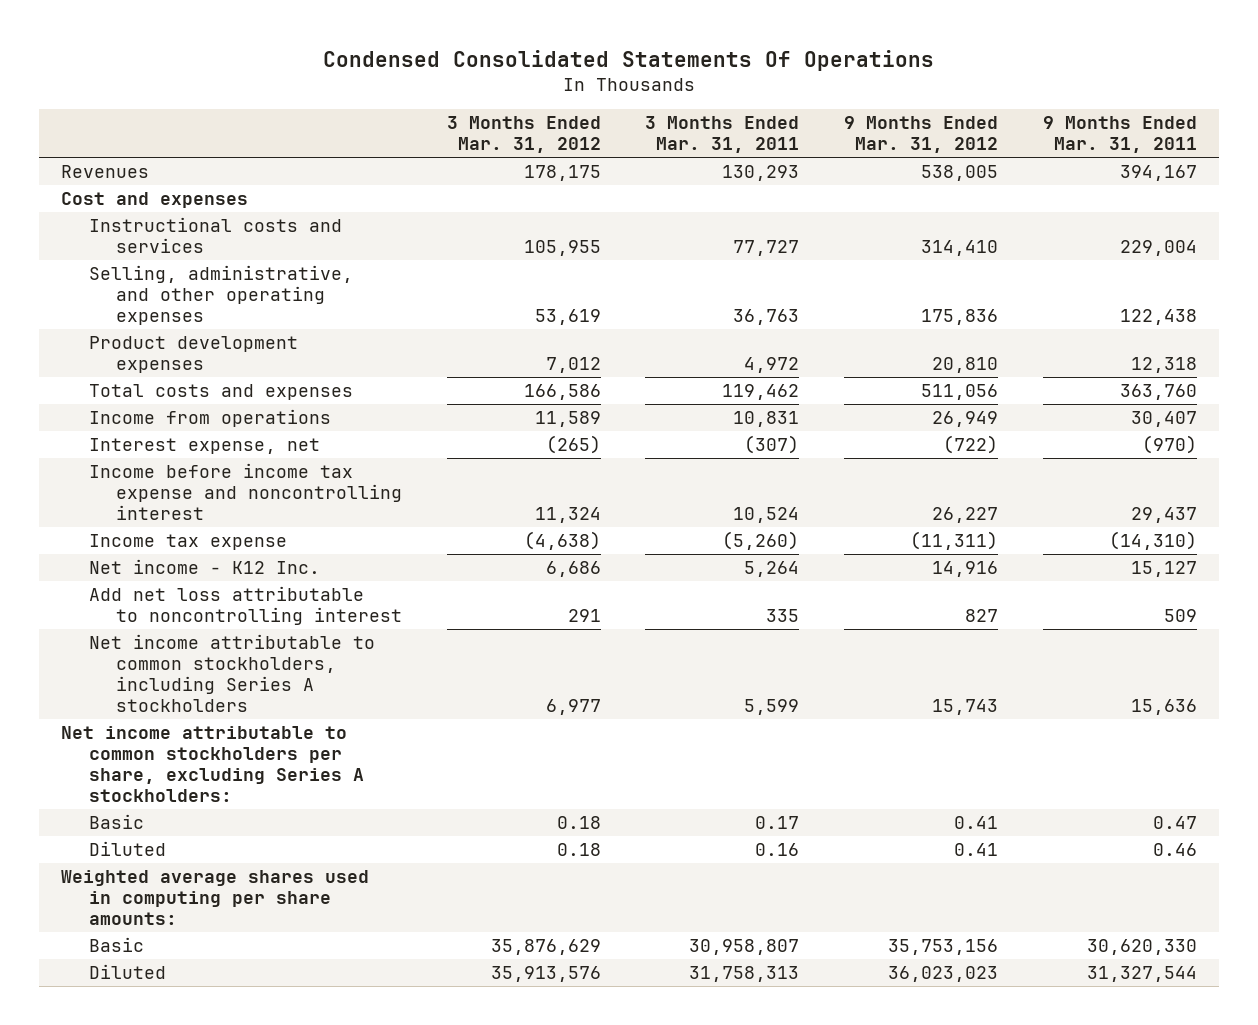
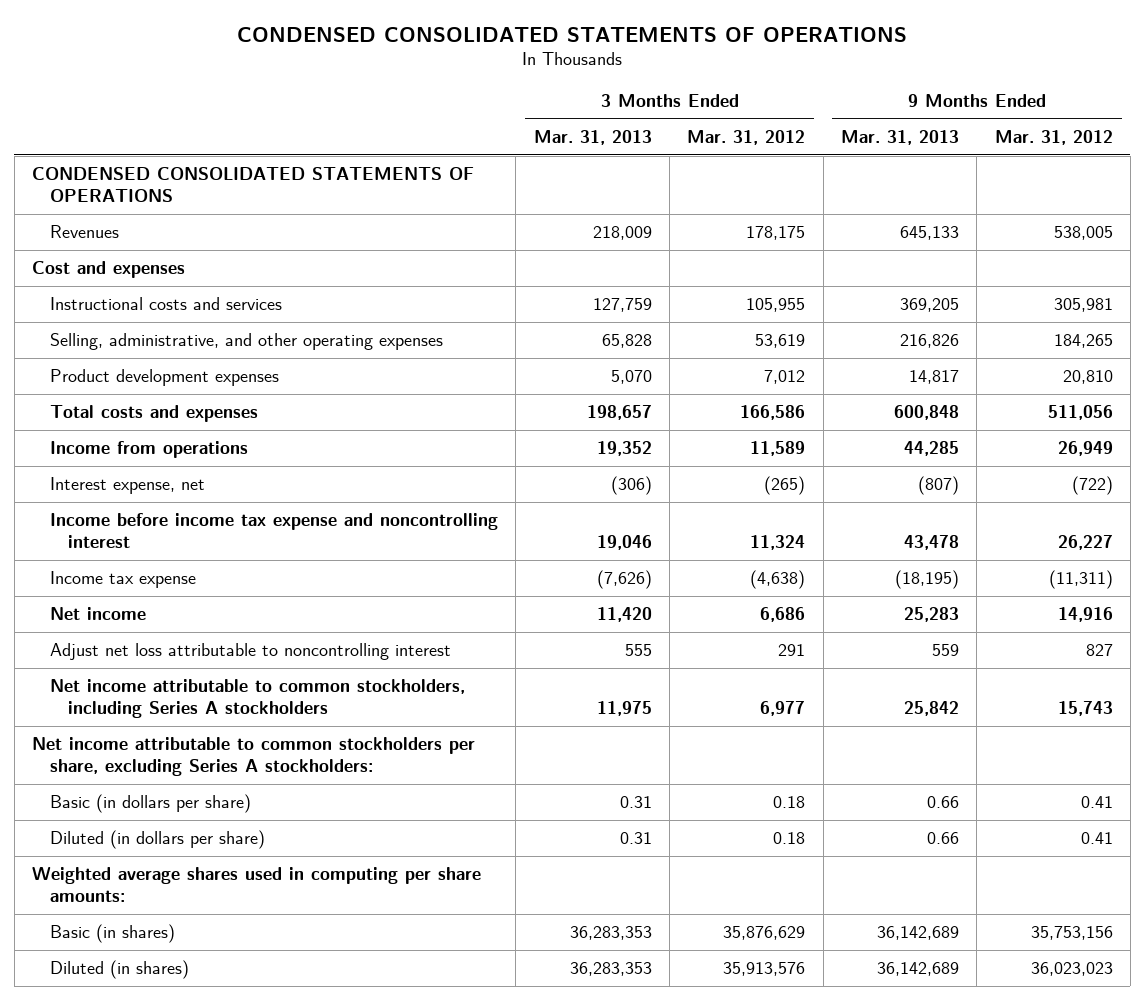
[323,49,935,71] Condensed Consolidated Statements Of Operations -> [237,26,908,42] CONDENSED CONSOLIDATED STATEMENTS OF OPERATIONS
[645,116,800,154] 3 Months Ended Mar. 31, 2011 -> none
[1042,116,1197,154] 9 Months Ended Mar. 31, 2011 -> none
none -> [533,130,652,146] Mar. 31, 2013
none -> [841,130,960,146] Mar. 31, 2013
none -> [32,167,475,203] CONDENSED CONSOLIDATED STATEMENTS OF OPERATIONS
[921,239,999,256] 314,410 -> [1053,298,1113,313] 305,981
[921,308,999,325] 175,836 -> [1053,334,1113,349] 184,265
[88,559,320,575] Net income - K12 Inc. -> [50,607,147,621] Net income
[88,586,402,625] Add net loss attributable to noncontrolling interest -> [50,643,452,661] Adjust net loss attributable to noncontrolling interest
[88,814,144,830] Basic -> [50,794,252,814] Basic (in dollars per share)
[88,841,166,857] Diluted -> [50,830,266,850] Diluted (in dollars per share)
[88,937,144,953] Basic -> [50,924,176,944] Basic (in shares)
[88,964,166,980] Diluted -> [50,960,190,980] Diluted (in shares)

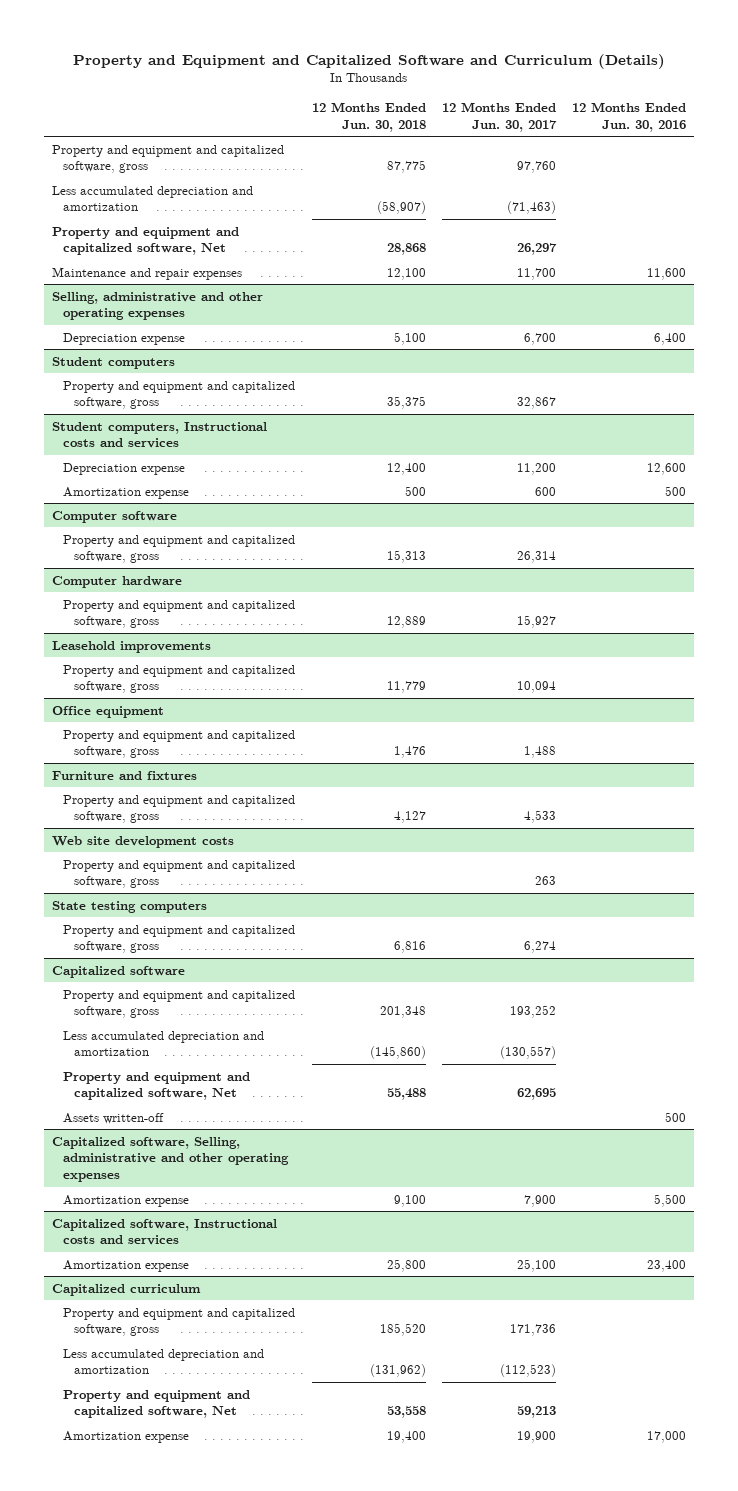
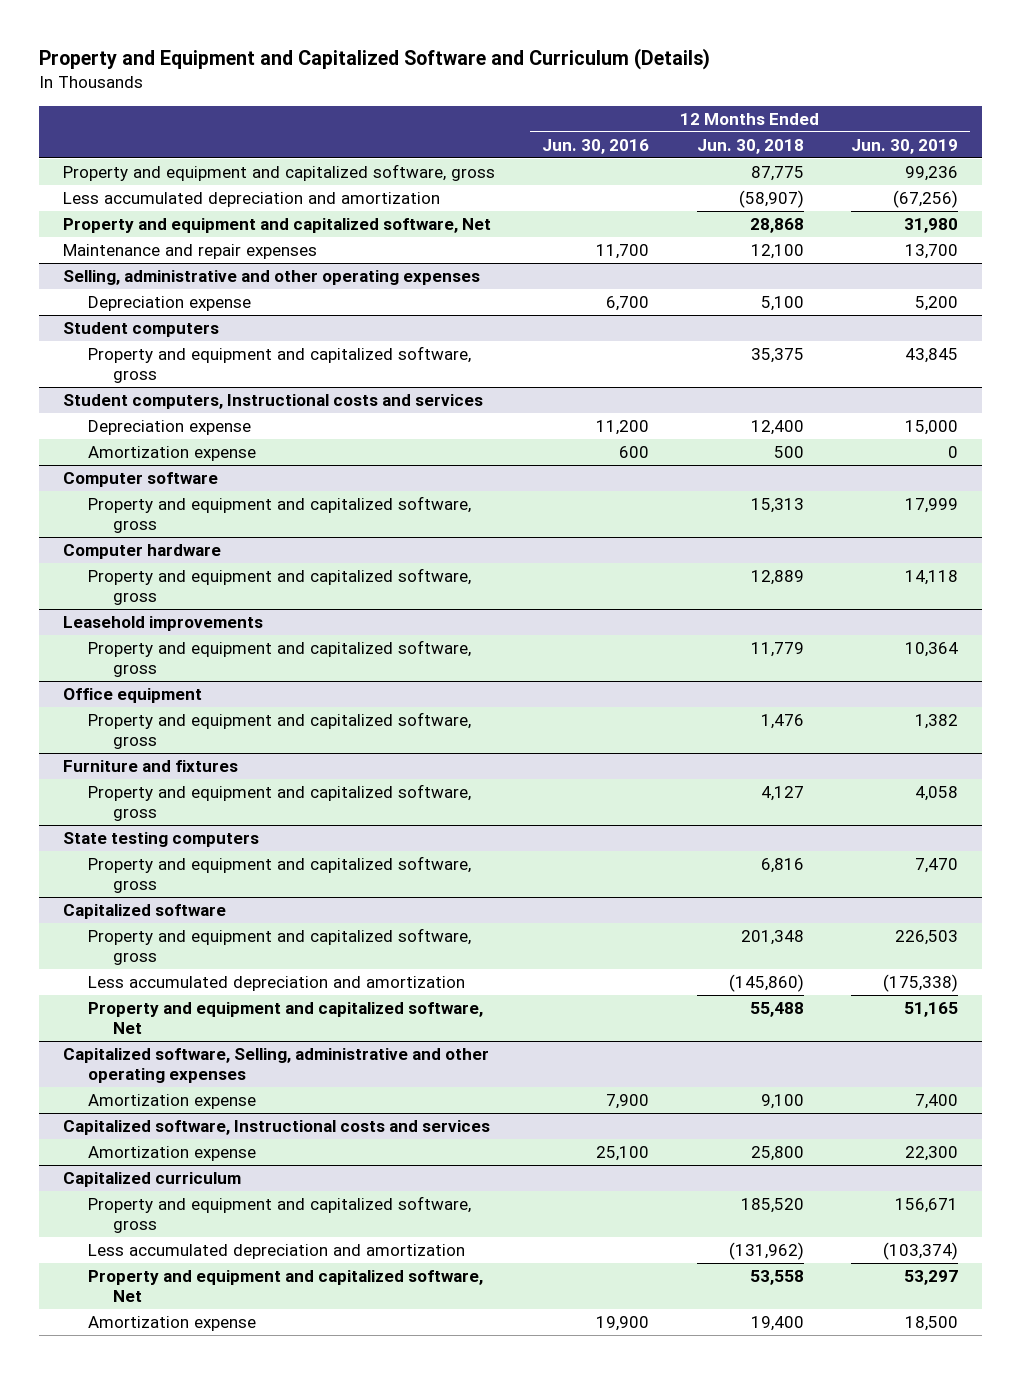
[441,101,557,132] 12 Months Ended Jun. 30, 2017 -> none
none -> [851,138,959,154] Jun. 30, 2019
[647,267,687,280] 11,600 -> [596,244,650,260] 11,700
[654,332,687,345] 6,400 -> [606,296,650,312] 6,700
[647,462,687,475] 12,600 -> [596,420,650,436] 11,200
[665,485,687,496] 500 -> [619,446,650,459] 600
[52,835,235,848] Web site development costs -> none
[63,859,296,889] Property and equipment and capitalized software, gross -> none
[63,1112,165,1124] Assets written-off -> none
[654,1193,687,1207] 5,500 -> [606,1094,650,1110] 7,900
[647,1259,687,1272] 23,400 -> [596,1146,650,1162] 25,100
[647,1430,687,1443] 17,000 -> [596,1316,650,1332] 19,900

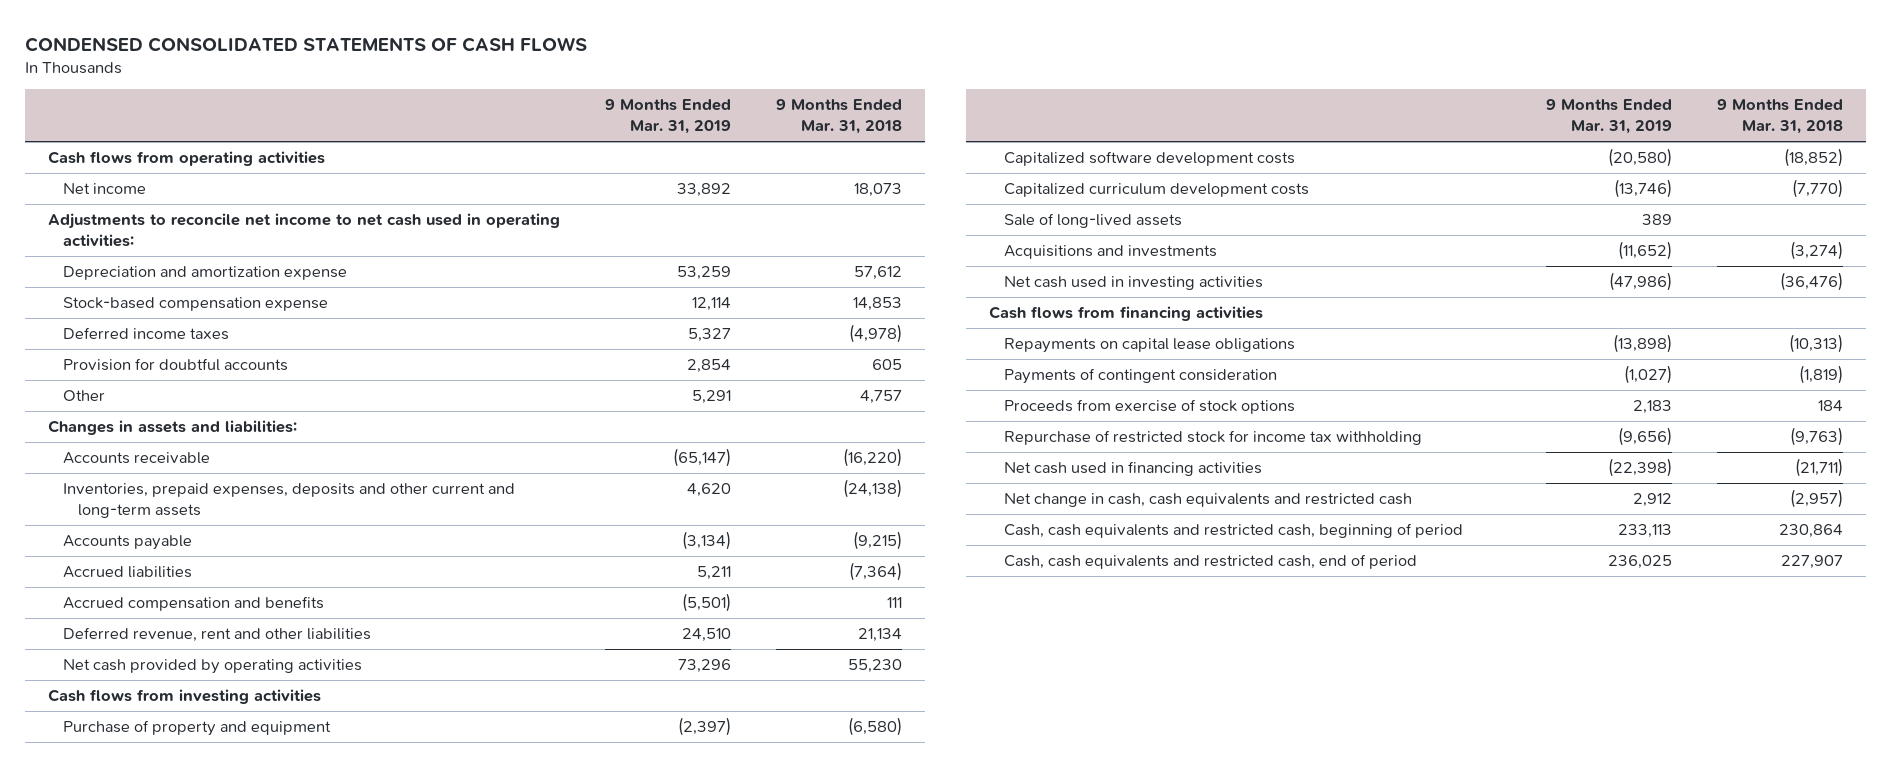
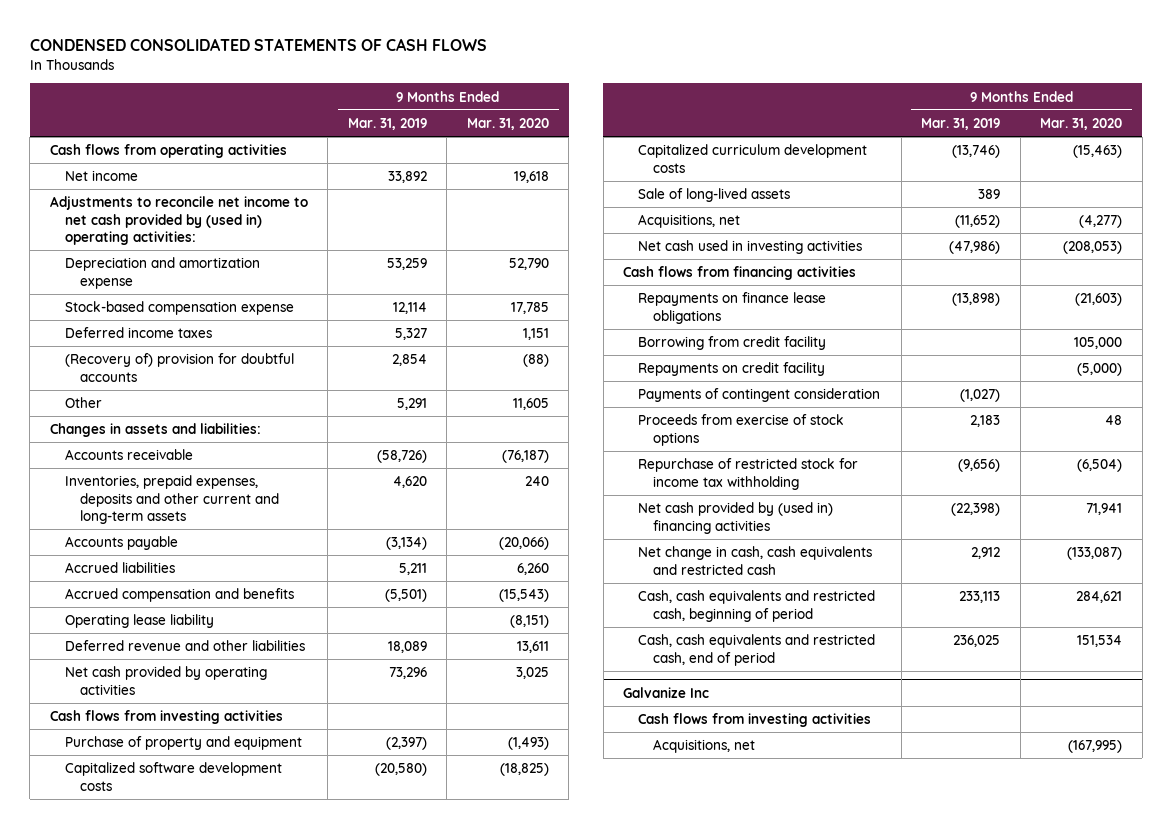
[776,99,903,135] 9 Months Ended Mar. 31, 2018 -> none
none -> [466,117,549,130] Mar. 31, 2020
[47,213,560,248] Adjustments to reconcile net income to net cash used in operating activities: -> [49,196,308,245] Adjustments to reconcile net income to net cash provided by (used in) operating activities:
[63,358,289,372] Provision for doubtful accounts -> [65,353,295,382] (Recovery of) provision for doubtful accounts
[673,448,732,468] (65,147) -> [376,450,427,464] (58,726)
none -> [65,614,215,629] Operating lease liability
[63,627,372,643] Deferred revenue, rent and other liabilities -> [65,640,306,652] Deferred revenue and other liabilities
[682,628,732,643] 24,510 -> [387,641,427,654] 18,089
[1004,245,1218,260] Acquisitions and investments -> [638,214,741,229] Acquisitions, net
[1004,338,1296,354] Repayments on capital lease obligations -> [638,292,827,324] Repayments on finance lease obligations
none -> [638,336,827,351] Borrowing from credit facility
none -> [638,362,826,377] Repayments on credit facility
[1004,461,1263,477] Net cash used in financing activities -> [638,502,834,534] Net cash provided by (used in) financing activities
none -> [623,686,710,698] Galvanize Inc
none -> [638,713,872,728] Cash flows from investing activities
none -> [653,739,756,754] Acquisitions, net

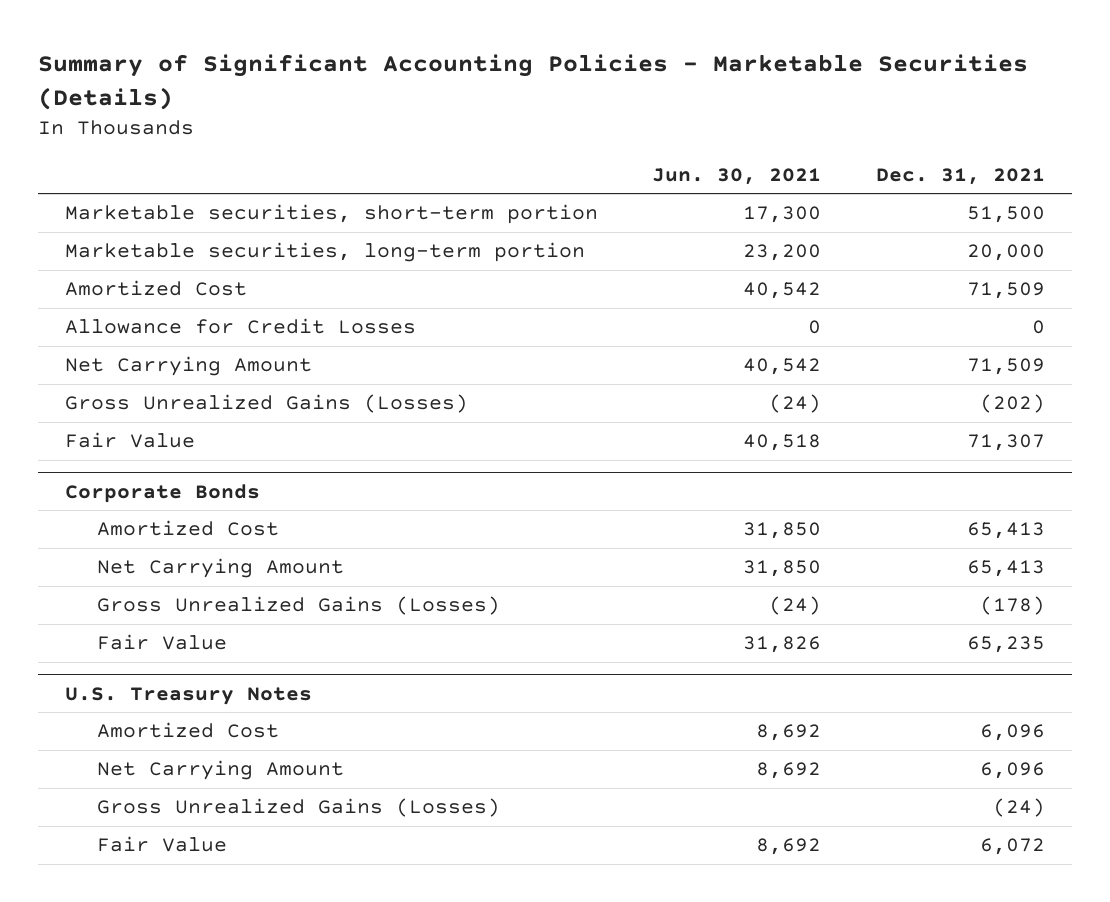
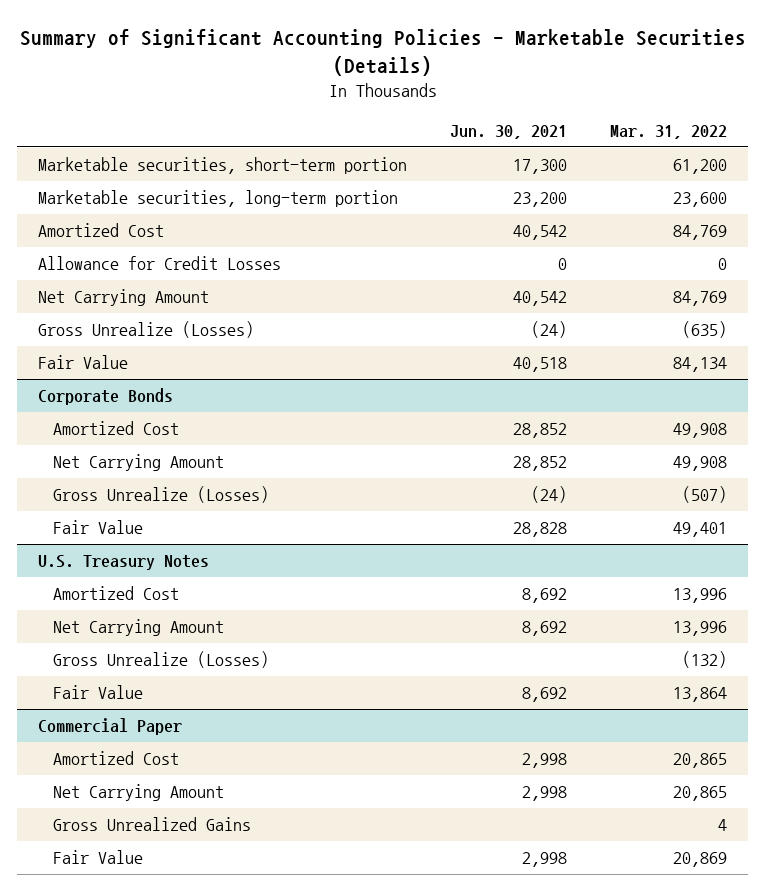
[875,168,1045,186] Dec. 31, 2021 -> none
none -> [610,125,728,140] Mar. 31, 2022
[64,394,468,414] Gross Unrealized Gains (Losses) -> none
none -> [38,321,255,339] Gross Unrealize (Losses)
[96,596,500,616] Gross Unrealized Gains (Losses) -> none
[743,522,822,540] 31,850 -> [513,423,568,439] 28,852
[743,560,822,578] 31,850 -> [513,456,568,472] 28,852
none -> [52,486,269,504] Gross Unrealize (Losses)
[743,636,822,654] 31,826 -> [513,522,568,538] 28,828
[96,798,500,818] Gross Unrealized Gains (Losses) -> none
none -> [52,651,269,669] Gross Unrealize (Losses)
none -> [38,718,183,736] Commercial Paper
none -> [52,751,179,766] Amortized Cost
none -> [52,784,224,802] Net Carrying Amount
none -> [52,817,251,832] Gross Unrealized Gains
none -> [52,850,143,865] Fair Value

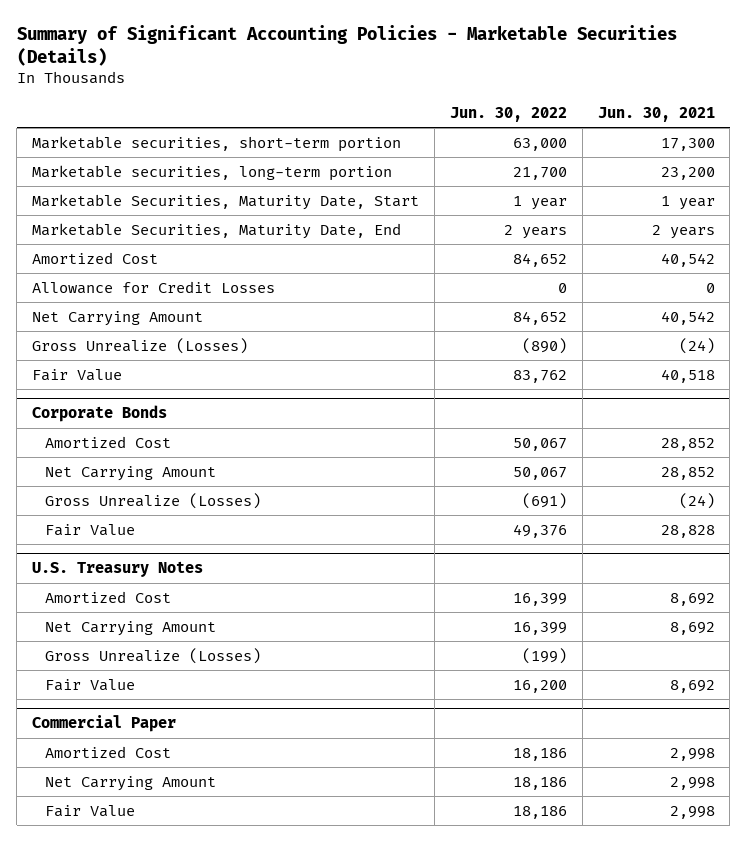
[610,125,728,140] Mar. 31, 2022 -> none
none -> [449,106,567,122] Jun. 30, 2022
none -> [32,193,420,210] Marketable Securities, Maturity Date, Start
none -> [32,222,402,239] Marketable Securities, Maturity Date, End
[52,817,251,832] Gross Unrealized Gains -> none

